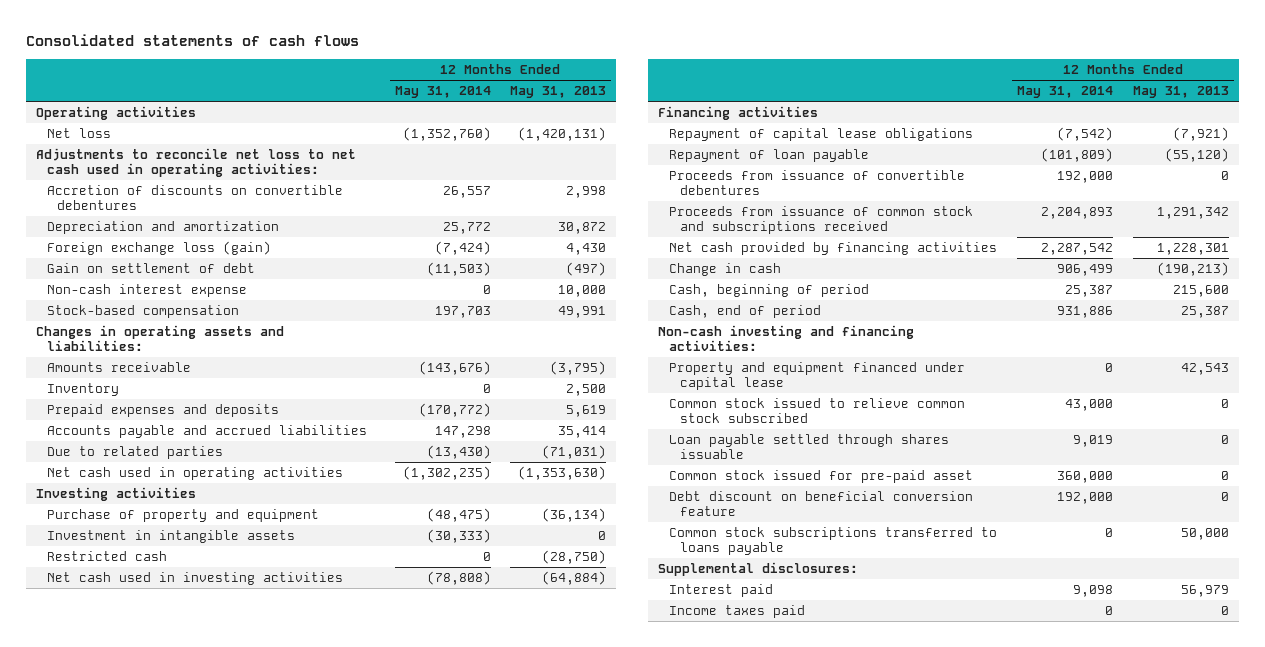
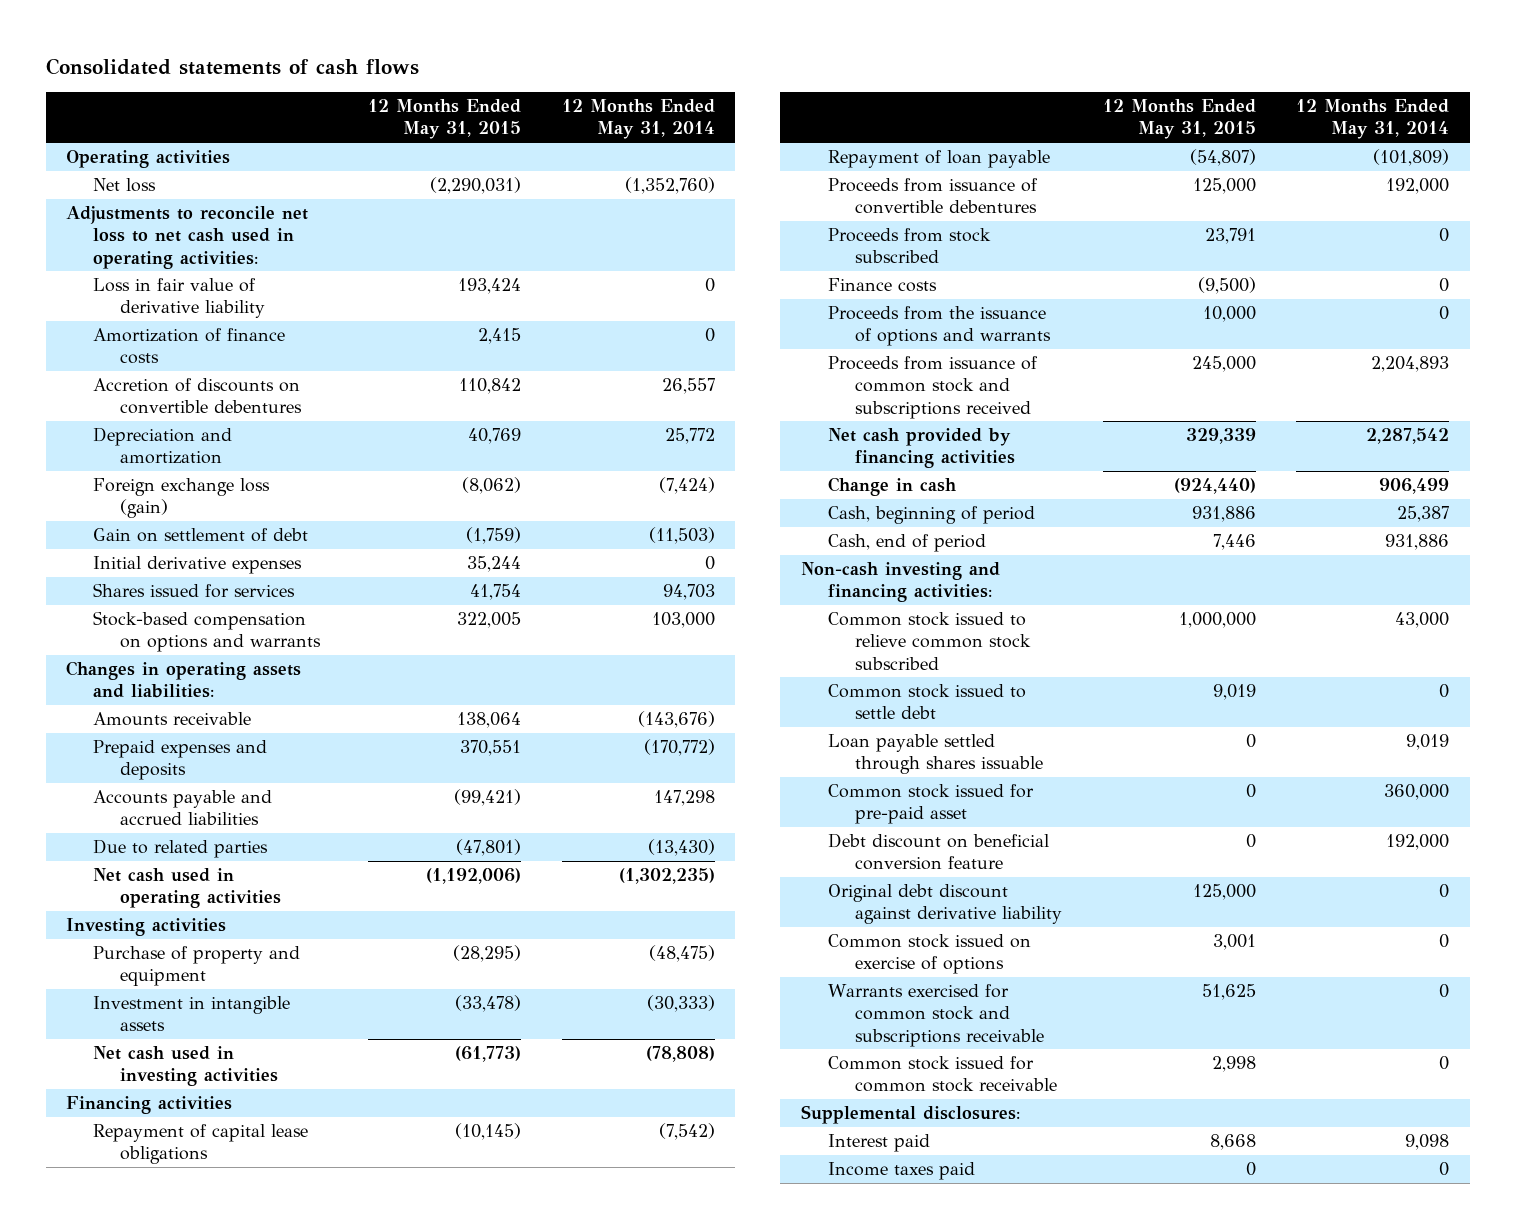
[510,86,607,99] May 31, 2013 -> none
none -> [368,99,522,140] 12 Months Ended May 31, 2015
none -> [93,278,266,319] Loss in fair value of derivative liability
none -> [93,328,286,365] Amortization of finance costs
[46,284,247,298] Non-cash interest expense -> none
none -> [93,556,303,575] Initial derivative expenses
none -> [93,583,296,599] Shares issued for services
[46,305,239,319] Stock-based compensation -> [93,611,322,653] Stock-based compensation on options and warrants
[434,306,491,319] 197,703 -> [651,612,715,629] 103,000
[46,383,119,397] Inventory -> none
[46,551,167,562] Restricted cash -> none
none -> [827,228,991,264] Proceeds from stock subscribed
none -> [827,278,937,293] Finance costs
none -> [827,306,1052,347] Proceeds from the issuance of options and warrants
[668,362,965,390] Property and equipment financed under capital lease -> none
none -> [827,684,1026,720] Common stock issued to settle debt
[668,527,997,555] Common stock subscriptions transferred to loans payable -> none
none -> [827,884,1063,925] Original debt discount against derivative liability
none -> [827,934,1031,975] Common stock issued on exercise of options
none -> [827,984,1045,1047] Warrants exercised for common stock and subscriptions receivable
none -> [827,1056,1058,1093] Common stock issued for common stock receivable

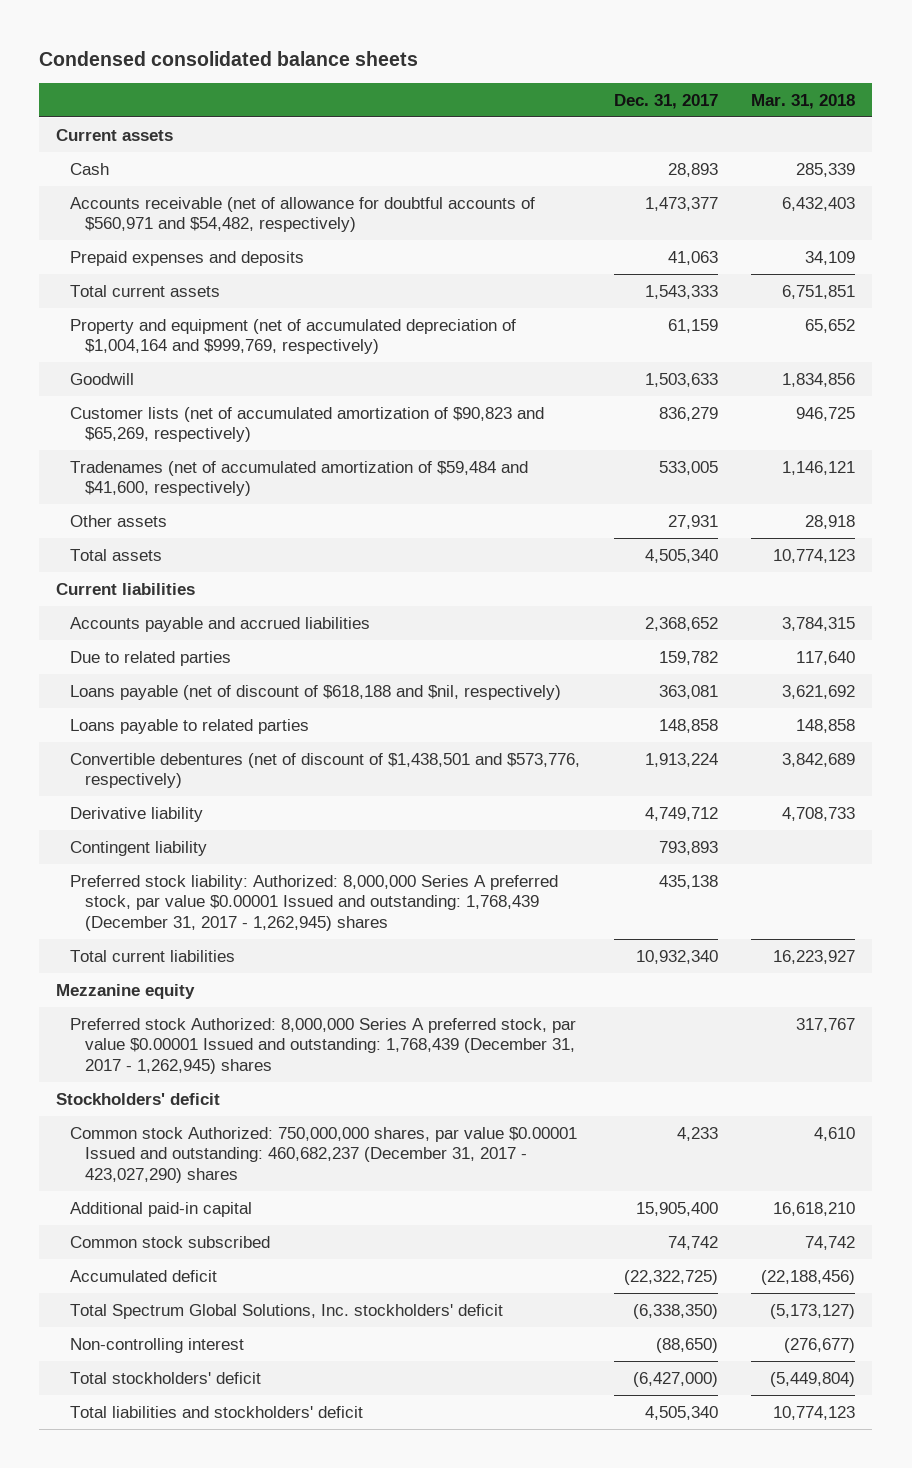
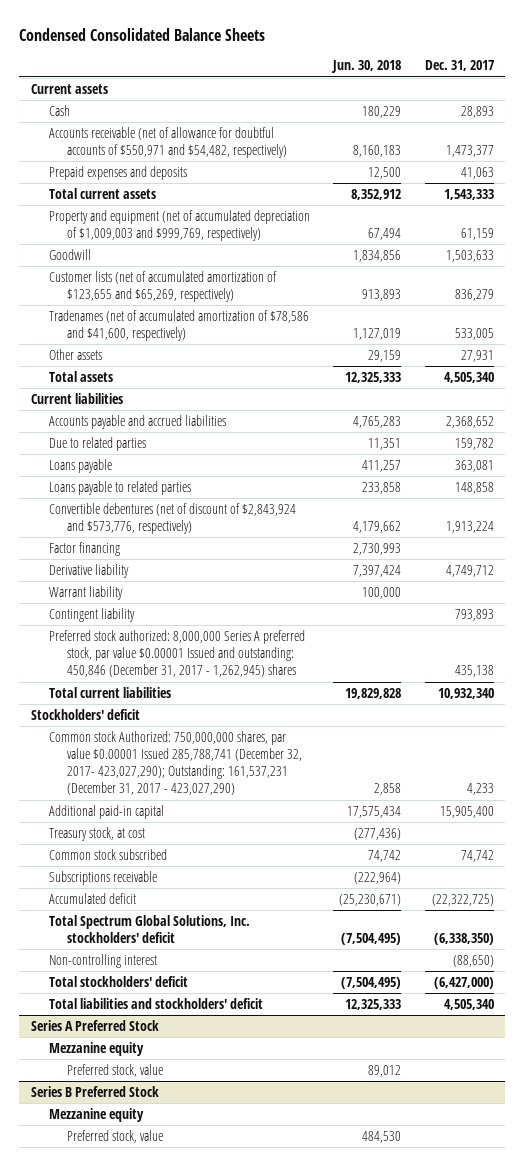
[39,50,419,66] Condensed consolidated balance sheets -> [19,27,266,41] Condensed Consolidated Balance Sheets
[751,93,856,109] Mar. 31, 2018 -> none
none -> [331,60,402,74] Jun. 30, 2018
[70,196,536,233] Accounts receivable (net of allowance for doubtful accounts of $560,971 and $54,482, respectively) -> [48,127,287,159] Accounts receivable (net of allowance for doubtful accounts of $550,971 and $54,482, respectively)
[70,318,517,355] Property and equipment (net of accumulated depreciation of $1,004,164 and $999,769, respectively) -> [48,210,310,242] Property and equipment (net of accumulated depreciation of $1,009,003 and $999,769, respectively)
[70,406,545,443] Customer lists (net of accumulated amortization of $90,823 and $65,269, respectively) -> [48,271,277,303] Customer lists (net of accumulated amortization of $123,655 and $65,269, respectively)
[70,460,529,497] Tradenames (net of accumulated amortization of $59,484 and $41,600, respectively) -> [48,310,309,342] Tradenames (net of accumulated amortization of $78,586 and $41,600, respectively)
[70,684,562,700] Loans payable (net of discount of $618,188 and $nil, respectively) -> [48,459,112,474] Loans payable
[70,752,581,789] Convertible debentures (net of discount of $1,438,501 and $573,776, respectively) -> [48,503,296,535] Convertible debentures (net of discount of $2,843,924 and $573,776, respectively)
none -> [48,542,120,557] Factor financing
none -> [48,586,123,601] Warrant liability
[70,874,559,931] Preferred stock liability: Authorized: 8,000,000 Series A preferred stock, par value $0.00001 Issued and outstanding: 1,768,439 (December 31, 2017 - 1,262,945) shares -> [48,630,305,678] Preferred stock authorized: 8,000,000 Series A preferred stock, par value $0.00001 Issued and outstanding: 450,846 (December 31, 2017 - 1,262,945) shares
[56,983,196,999] Mezzanine equity -> none
[70,1017,577,1074] Preferred stock Authorized: 8,000,000 Series A preferred stock, par value $0.00001 Issued and outstanding: 1,768,439 (December 31, 2017 - 1,262,945) shares -> none
[70,1126,578,1183] Common stock Authorized: 750,000,000 shares, par value $0.00001 Issued and outstanding: 460,682,237 (December 31, 2017 - 423,027,290) shares -> [48,731,302,796] Common stock Authorized: 750,000,000 shares, par value $0.00001 Issued 285,788,741 (December 32, 2017- 423,027,290); Outstanding: 161,537,231 (December 31, 2017 - 423,027,290)
none -> [48,827,145,842] Treasury stock, at cost
none -> [48,871,157,886] Subscriptions receivable
none -> [30,1020,159,1032] Series A Preferred Stock
none -> [48,1042,144,1057] Mezzanine equity
none -> [66,1064,163,1078] Preferred stock, value
none -> [30,1086,159,1098] Series B Preferred Stock
none -> [48,1108,144,1123] Mezzanine equity
none -> [66,1130,163,1144] Preferred stock, value

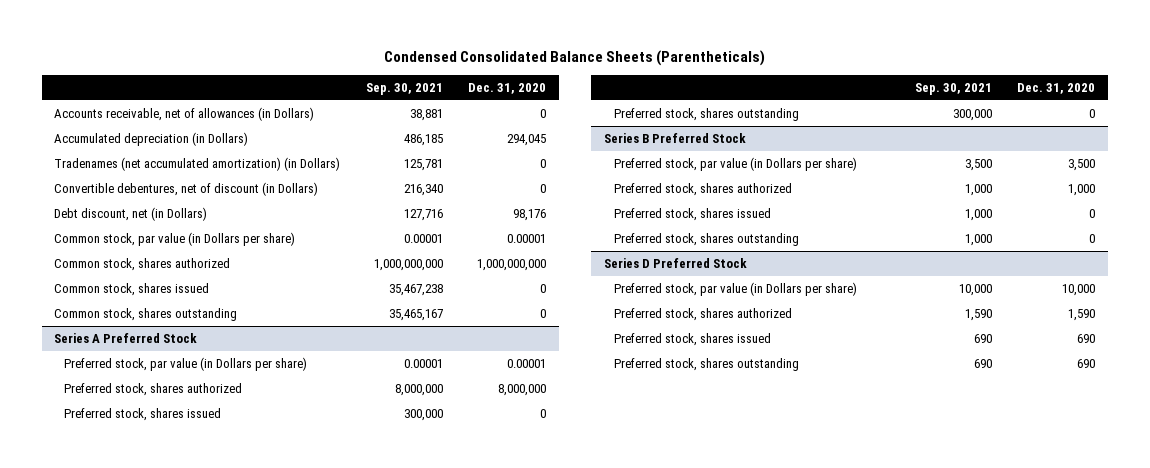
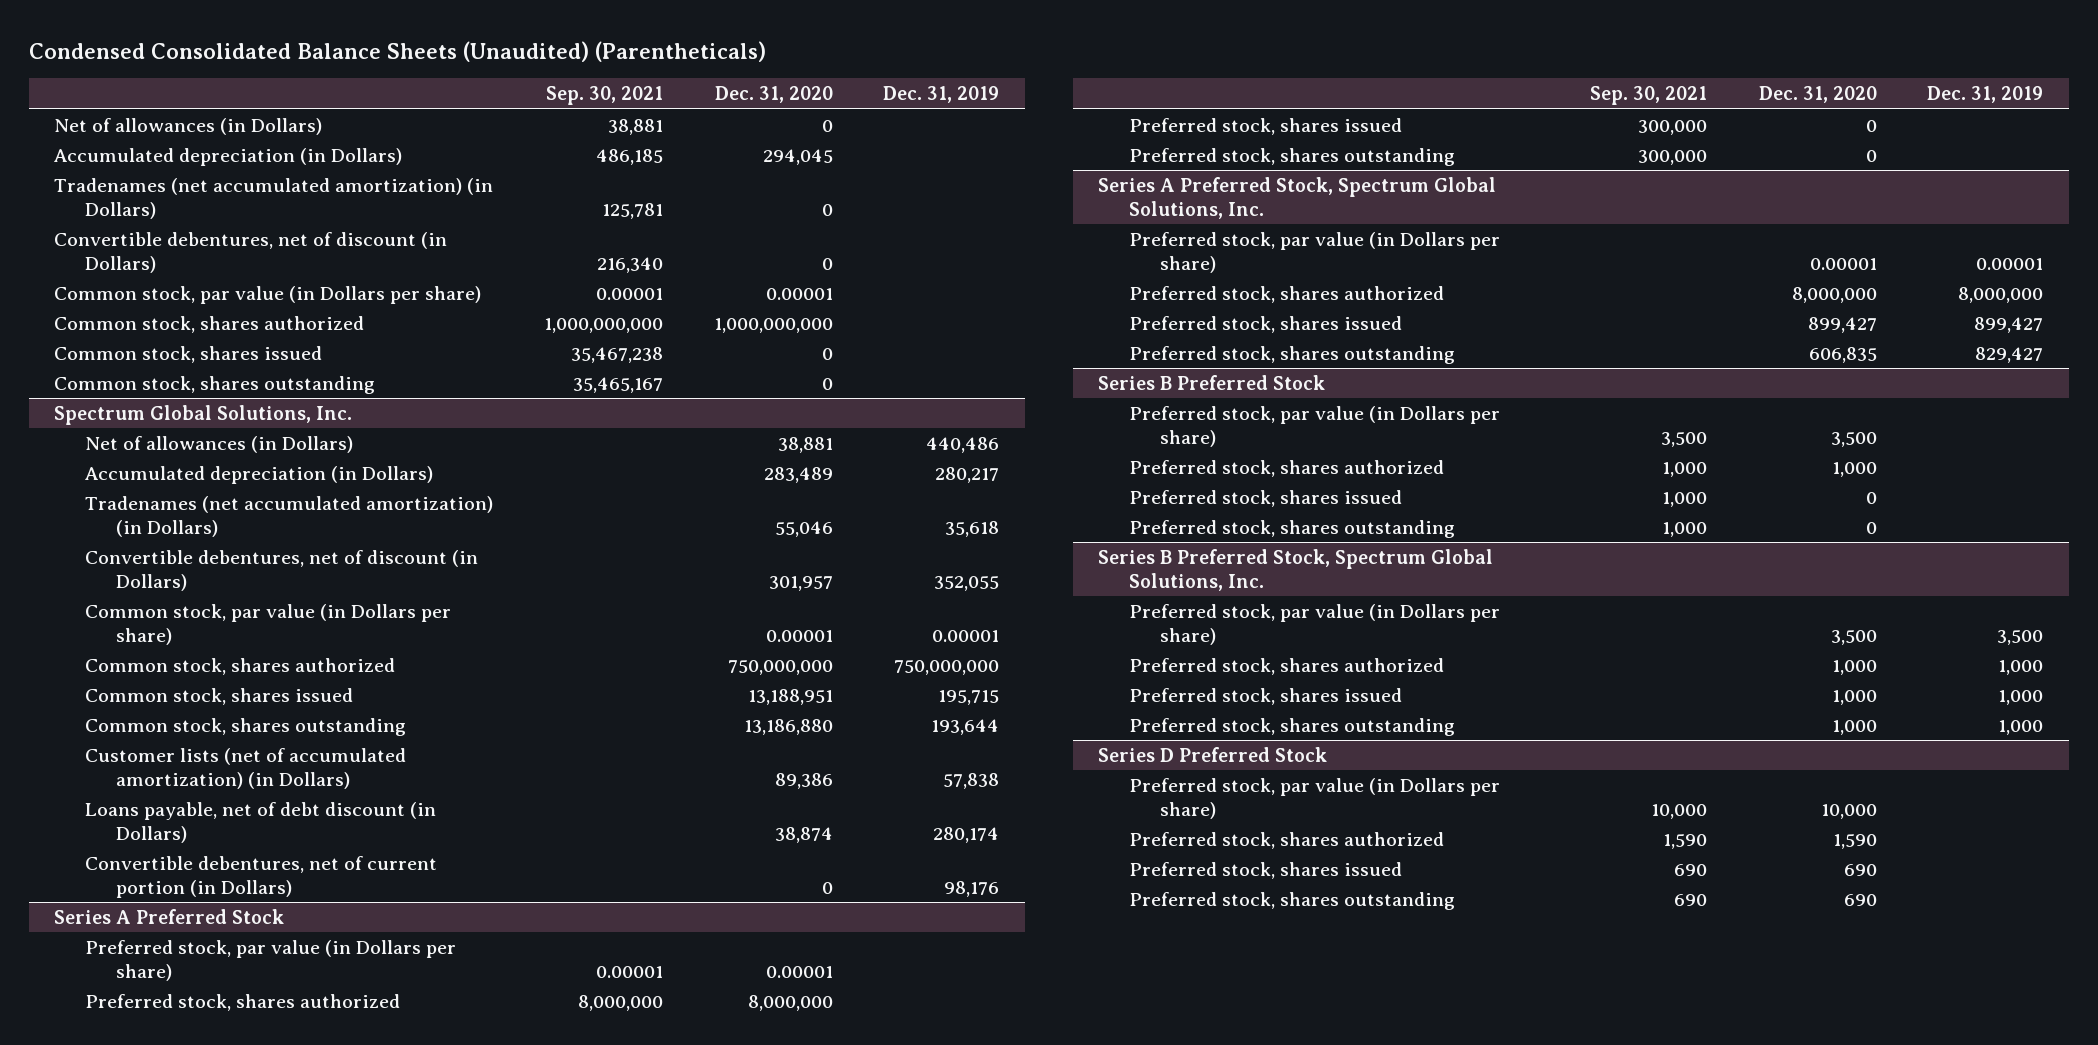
[383,50,765,67] Condensed Consolidated Balance Sheets (Parentheticals) -> [29,41,767,63] Condensed Consolidated Balance Sheets (Unaudited) (Parentheticals)
none -> [883,86,1000,104] Dec. 31, 2019
[54,107,315,122] Accounts receivable, net of allowances (in Dollars) -> [54,117,323,135] Net of allowances (in Dollars)
[54,207,208,222] Debt discount, net (in Dollars) -> none
none -> [54,404,353,425] Spectrum Global Solutions, Inc.
none -> [85,435,354,453] Net of allowances (in Dollars)
none -> [85,465,434,484] Accumulated depreciation (in Dollars)
none -> [85,495,494,537] Tradenames (net accumulated amortization) (in Dollars)
none -> [85,549,479,591] Convertible debentures, net of discount (in Dollars)
none -> [85,603,452,645] Common stock, par value (in Dollars per share)
none -> [85,657,396,675] Common stock, shares authorized
none -> [85,687,354,705] Common stock, shares issued
none -> [85,717,407,736] Common stock, shares outstanding
none -> [85,747,407,789] Customer lists (net of accumulated amortization) (in Dollars)
none -> [85,801,437,843] Loans payable, net of debt discount (in Dollars)
none -> [85,855,438,898] Convertible debentures, net of current portion (in Dollars)
none -> [1098,176,1497,219] Series A Preferred Stock, Spectrum Global Solutions, Inc.
none -> [1129,231,1501,273] Preferred stock, par value (in Dollars per share)
none -> [1129,285,1445,303] Preferred stock, shares authorized
none -> [1129,315,1403,333] Preferred stock, shares issued
none -> [1129,345,1456,364] Preferred stock, shares outstanding
none -> [1098,548,1494,591] Series B Preferred Stock, Spectrum Global Solutions, Inc.
none -> [1129,603,1501,645] Preferred stock, par value (in Dollars per share)
none -> [1129,657,1445,675] Preferred stock, shares authorized
none -> [1129,687,1403,705] Preferred stock, shares issued
none -> [1129,717,1456,736] Preferred stock, shares outstanding

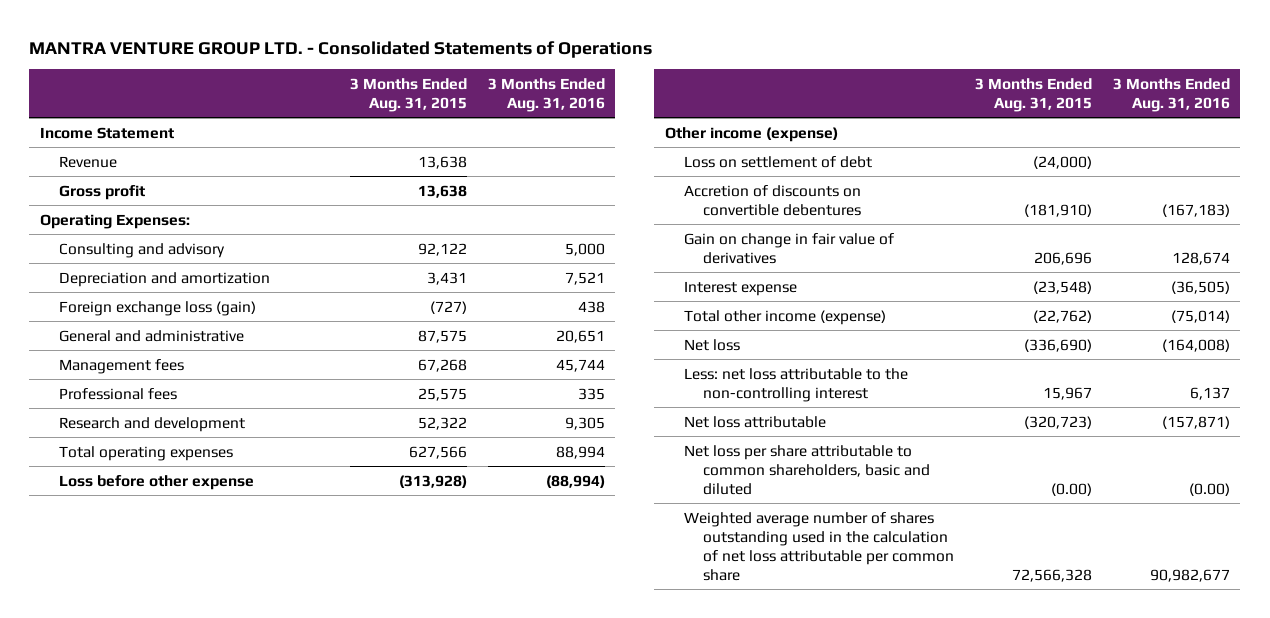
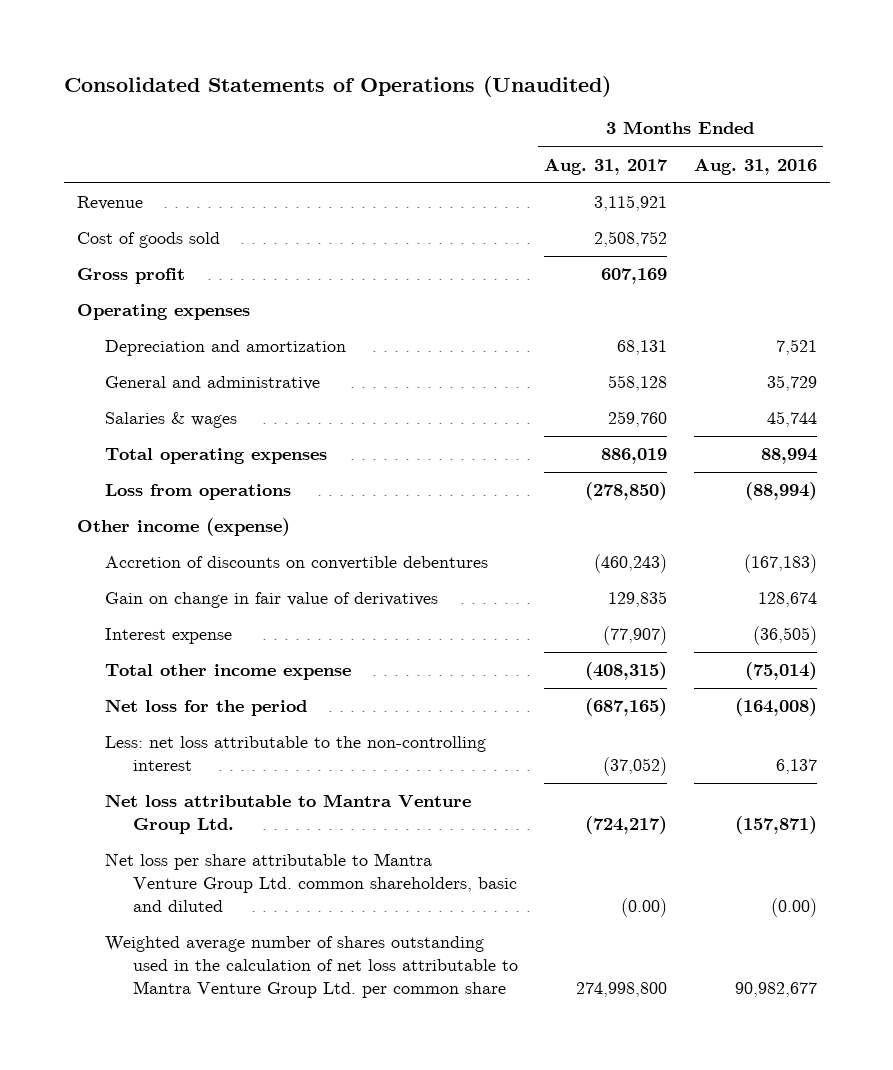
[29,40,653,58] MANTRA VENTURE GROUP LTD. - Consolidated Statements of Operations -> [63,75,611,97] Consolidated Statements of Operations (Unaudited)
[349,77,467,112] 3 Months Ended Aug. 31, 2015 -> none
none -> [544,157,669,175] Aug. 31, 2017
[39,126,174,139] Income Statement -> none
none -> [76,232,220,249] Cost of goods sold
[58,242,225,258] Consulting and advisory -> none
[39,213,190,229] Operating Expenses: -> [76,304,250,321] Operating expenses
[58,300,256,316] Foreign exchange loss (gain) -> none
[58,387,177,400] Professional fees -> none
[58,416,245,432] Research and development -> none
[555,329,605,343] 20,651 -> [766,375,817,392] 35,729
[58,358,184,374] Management fees -> [104,412,237,429] Salaries & wages
[58,474,254,490] Loss before other expense -> [104,484,291,501] Loss from operations
[683,155,872,168] Loss on settlement of debt -> none
[683,309,886,325] Total other income (expense) -> [104,664,351,681] Total other income expense
[683,338,740,351] Net loss -> [104,699,307,717] Net loss for the period
[683,415,826,428] Net loss attributable -> [104,794,471,835] Net loss attributable to Mantra Venture Group Ltd.
[683,444,930,495] Net loss per share attributable to common shareholders, basic and diluted -> [104,853,517,913] Net loss per share attributable to Mantra Venture Group Ltd. common shareholders, basic and diluted
[683,511,954,581] Weighted average number of shares outstanding used in the calculation of net loss attributable per common share -> [104,936,518,999] Weighted average number of shares outstanding used in the calculation of net loss attributable to Mantra Venture Group Ltd. per common share

